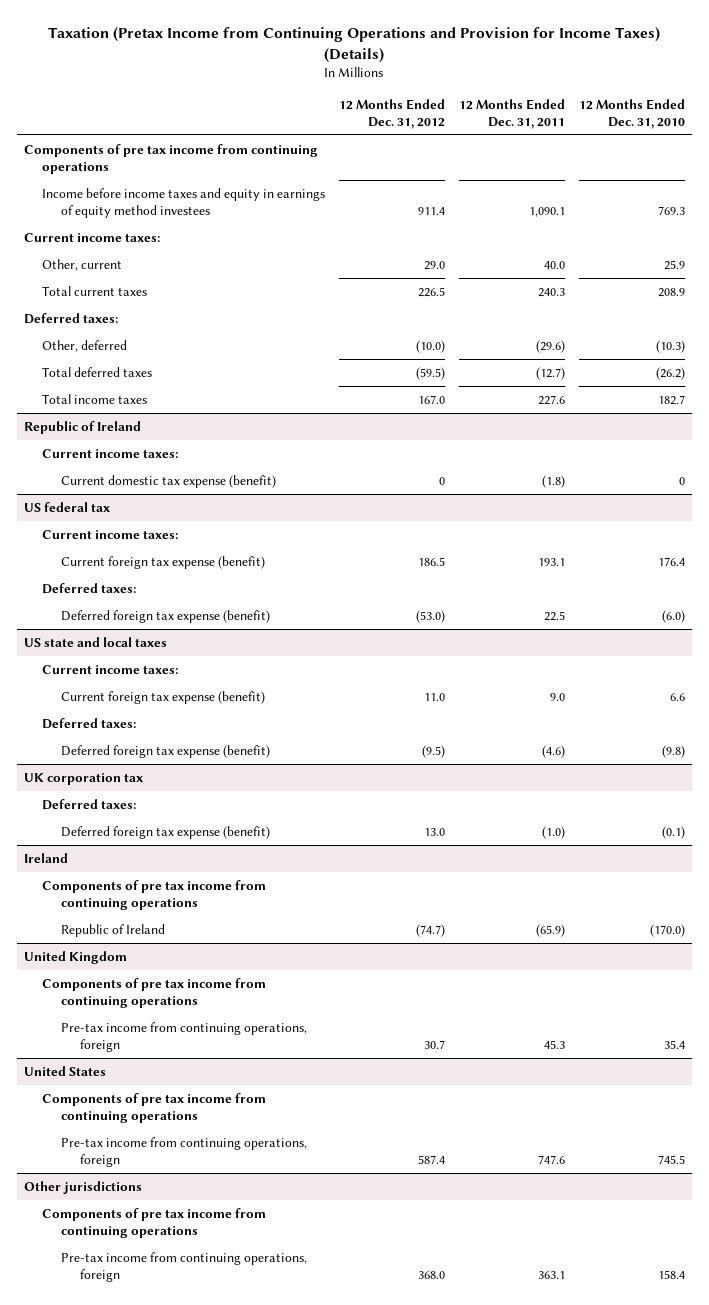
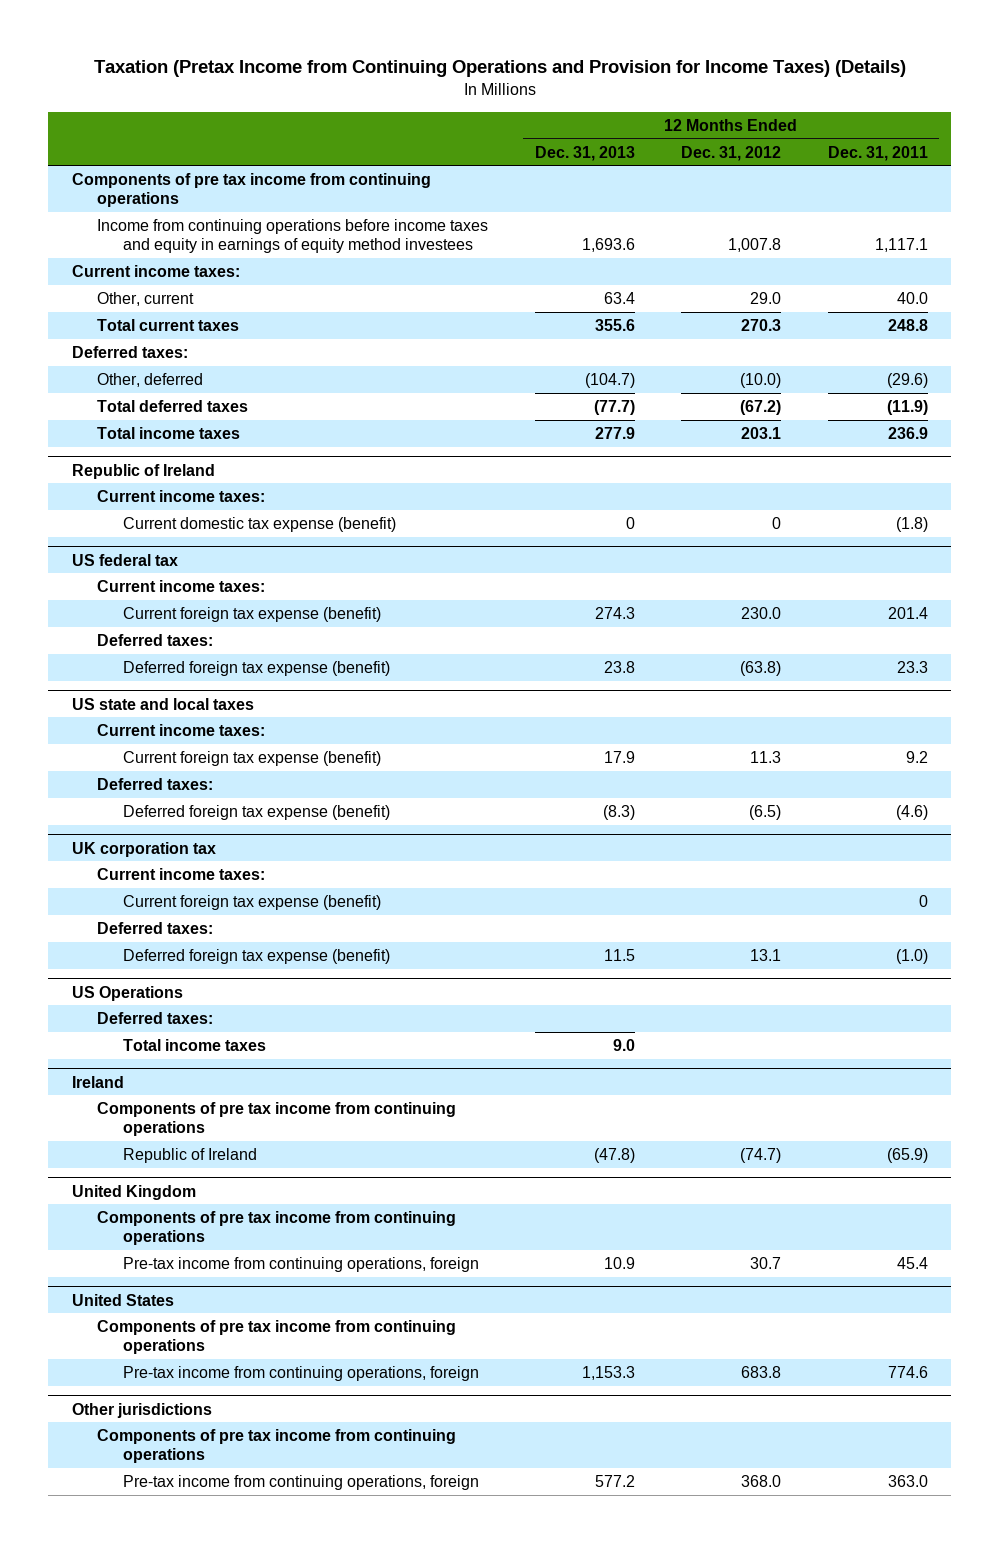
[579,98,686,129] 12 Months Ended Dec. 31, 2010 -> none
none -> [534,145,635,161] Dec. 31, 2013
[42,187,326,218] Income before income taxes and equity in earnings of equity method investees -> [97,219,489,253] Income from continuing operations before income taxes and equity in earnings of equity method investees
[418,206,446,215] 911.4 -> [728,237,782,252] 1,007.8
[529,206,566,217] 1,090.1 -> [874,237,928,252] 1,117.1
[418,286,446,297] 226.5 -> [741,319,782,332] 270.3
[538,287,566,297] 240.3 -> [887,319,928,332] 248.8
[416,366,446,380] (59.5) -> [740,400,782,416] (67.2)
[536,366,566,380] (12.7) -> [886,400,928,416] (11.9)
[418,394,446,404] 167.0 -> [741,427,782,440] 203.1
[538,394,566,405] 227.6 -> [887,427,928,440] 236.9
[418,556,446,566] 186.5 -> [741,607,782,620] 230.0
[538,557,566,566] 193.1 -> [887,607,928,620] 201.4
[416,609,446,623] (53.0) -> [740,661,782,677] (63.8)
[544,610,566,621] 22.5 -> [896,661,928,674] 23.3
[424,692,446,701] 11.0 -> [750,751,782,764] 11.3
[550,692,566,701] 9.0 -> [905,751,928,764] 9.2
[422,744,446,758] (9.5) -> [749,805,782,821] (6.5)
none -> [97,868,266,881] Current income taxes:
none -> [123,895,382,911] Current foreign tax expense (benefit)
[424,827,446,836] 13.0 -> [750,949,782,962] 13.1
none -> [71,985,183,1001] US Operations
none -> [97,1012,214,1025] Deferred taxes:
none -> [123,1039,267,1052] Total income taxes
[544,1039,566,1049] 45.3 -> [896,1257,928,1270] 45.4
[418,1154,446,1164] 587.4 -> [741,1366,782,1379] 683.8
[538,1154,566,1164] 747.6 -> [887,1366,928,1379] 774.6
[538,1270,566,1279] 363.1 -> [887,1475,928,1488] 363.0

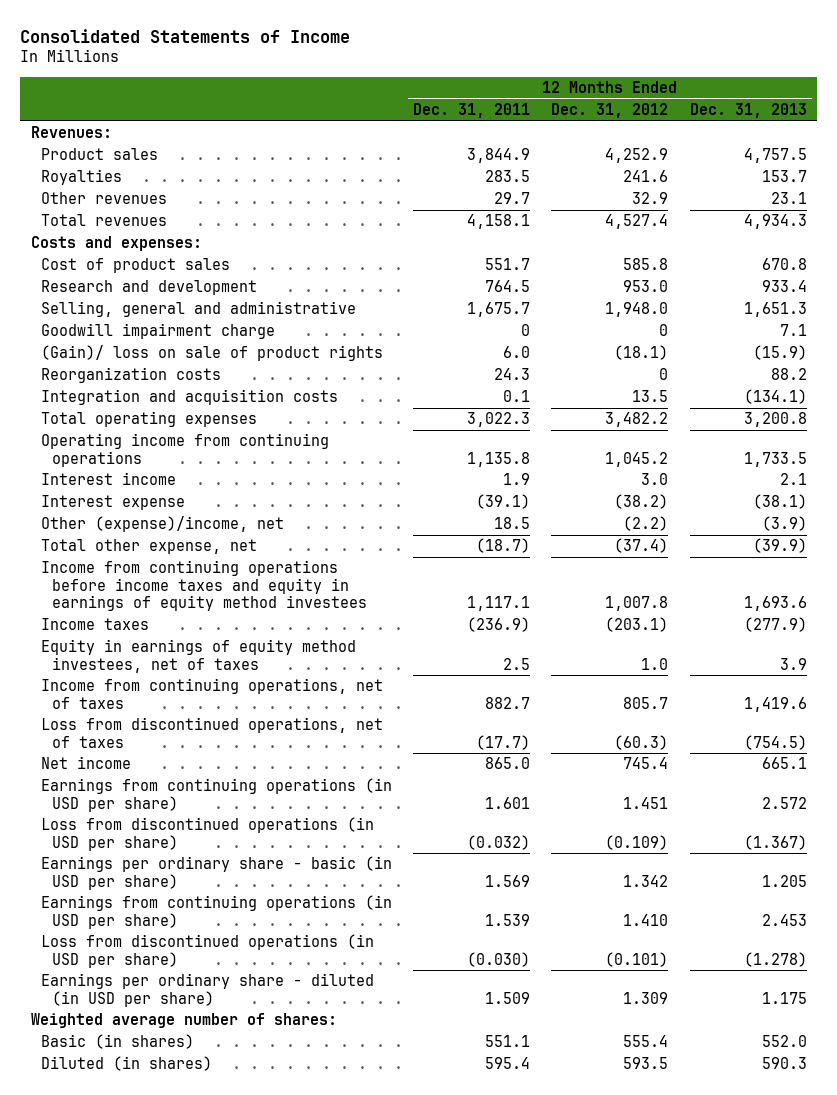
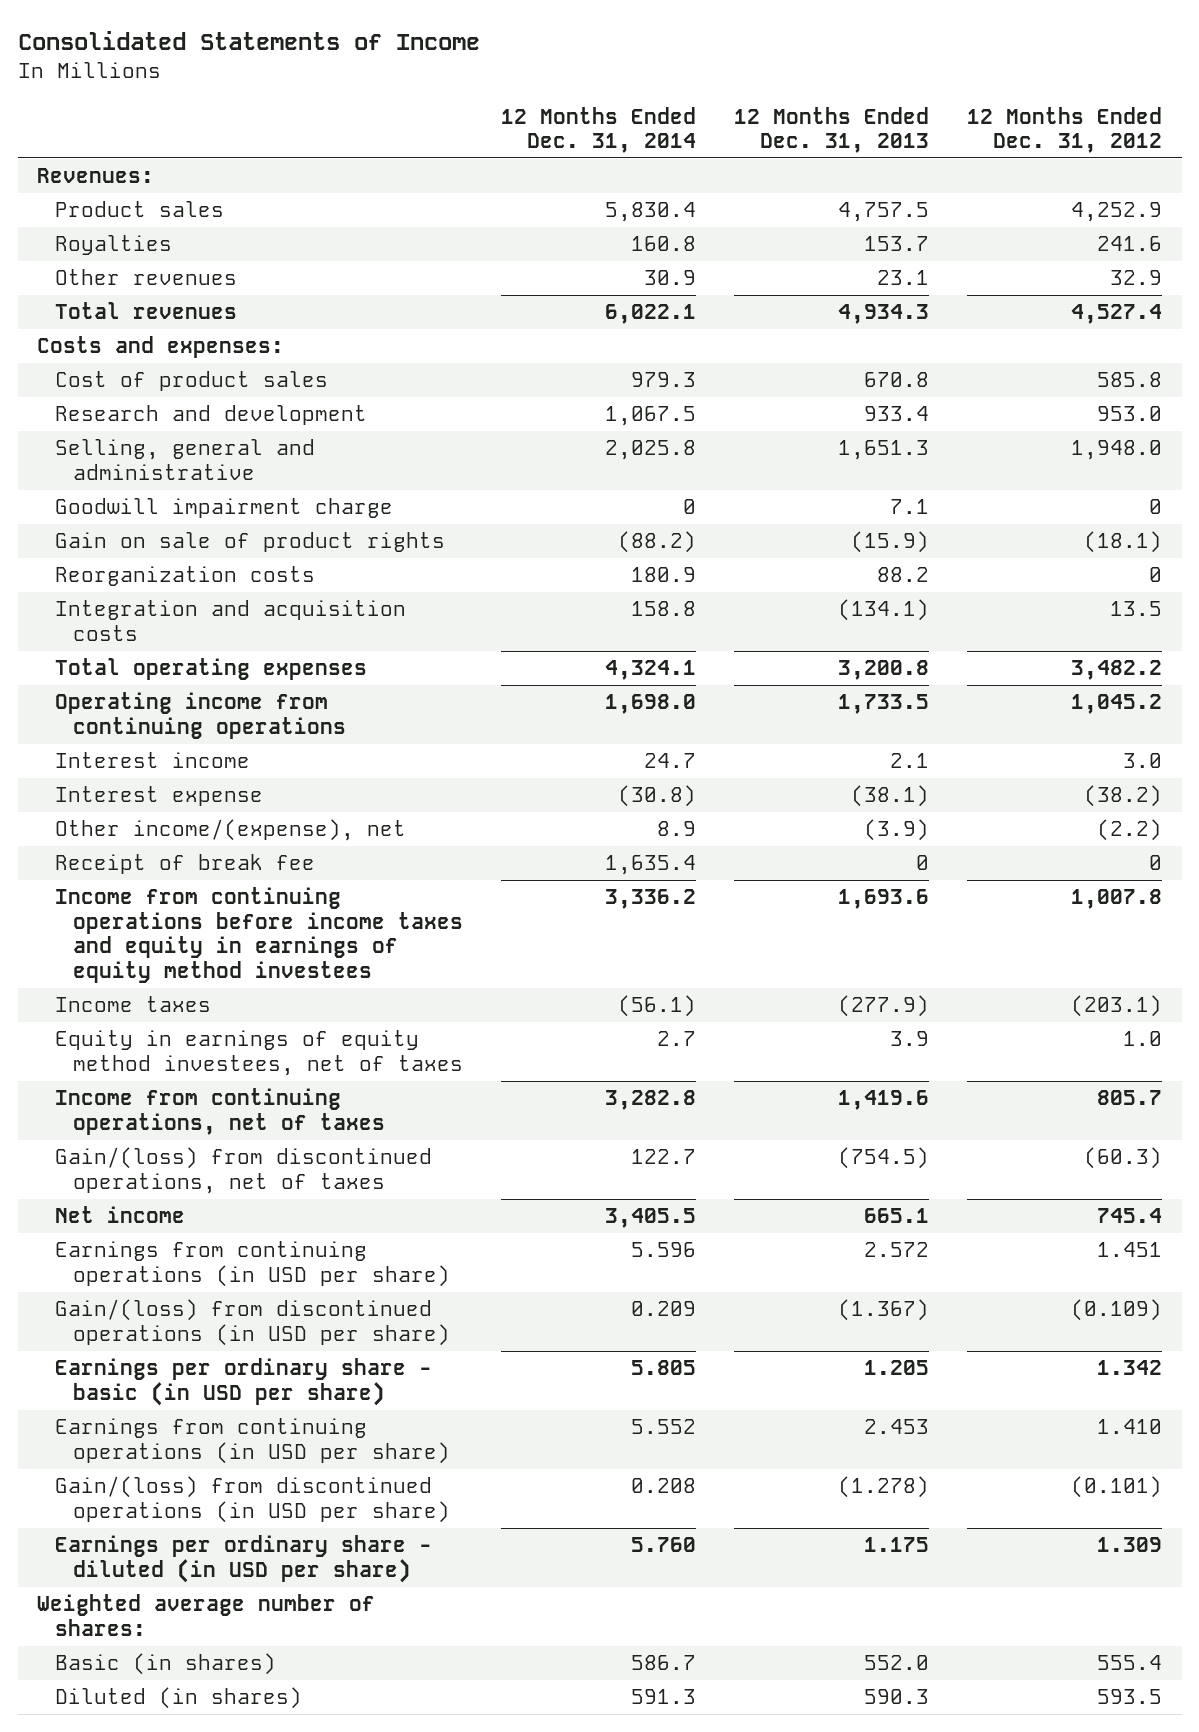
[413,102,531,118] Dec. 31, 2011 -> none
none -> [501,106,697,153] 12 Months Ended Dec. 31, 2014
[41,345,384,362] (Gain)/ loss on sale of product rights -> [54,532,445,553] Gain on sale of product rights
[41,539,258,555] Total other expense, net -> none
[41,516,285,533] Other (expense)/income, net -> [54,819,406,842] Other income/(expense), net
none -> [54,854,315,875] Receipt of break fee
[41,717,384,748] Loss from discontinued operations, net of taxes -> [54,1147,432,1194] Gain/(loss) from discontinued operations, net of taxes
[41,817,375,851] Loss from discontinued operations (in USD per share) -> [54,1299,451,1346] Gain/(loss) from discontinued operations (in USD per share)
[41,934,375,968] Loss from discontinued operations (in USD per share) -> [54,1476,451,1523] Gain/(loss) from discontinued operations (in USD per share)

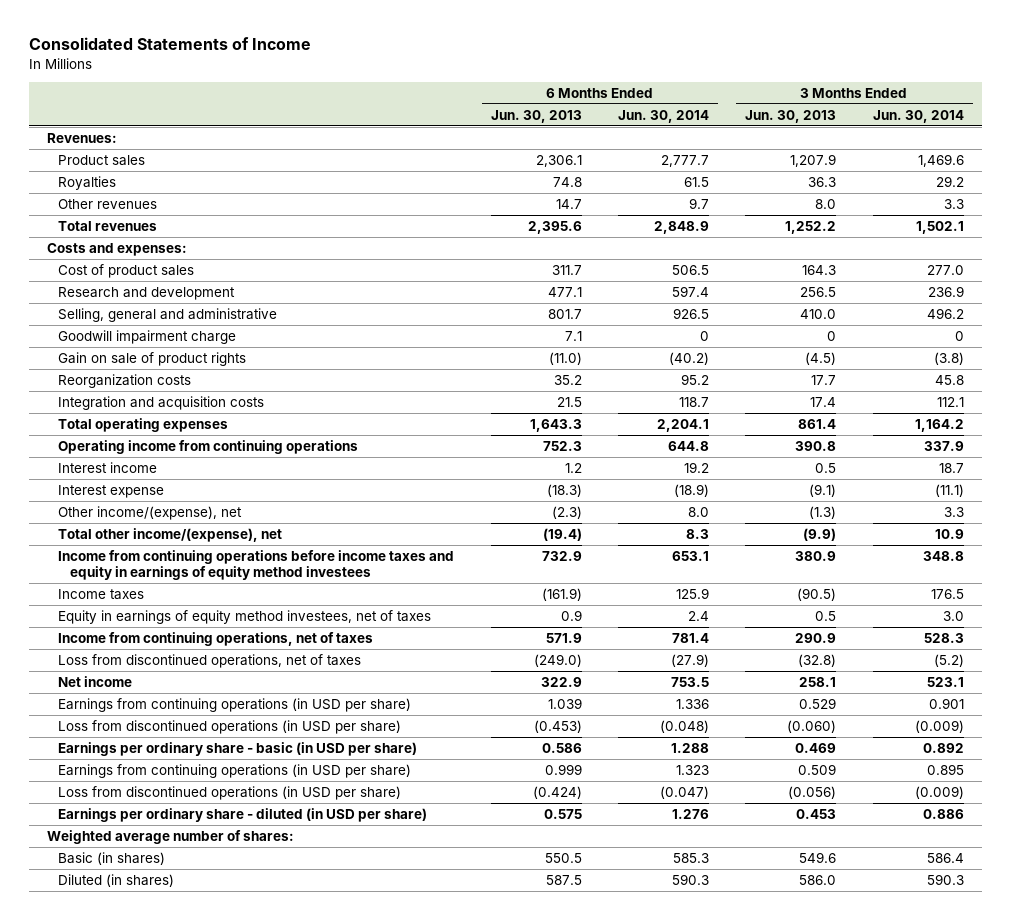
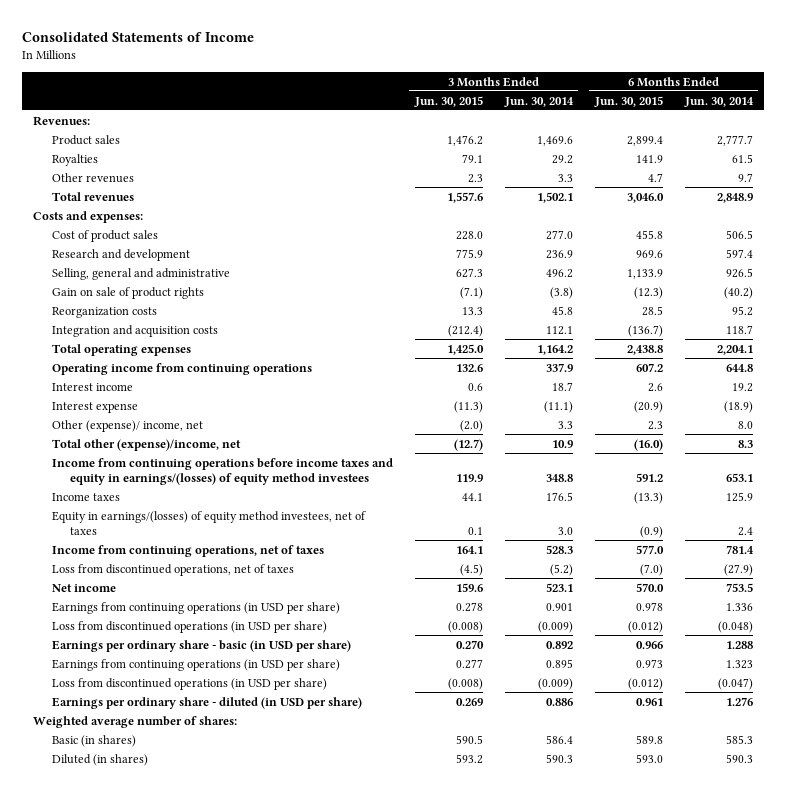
[490,109,582,123] Jun. 30, 2013 -> none
[745,109,837,123] Jun. 30, 2013 -> none
none -> [413,95,483,107] Jun. 30, 2015
none -> [593,95,663,107] Jun. 30, 2015
[58,329,237,344] Goodwill impairment charge -> none
[58,505,243,520] Other income/(expense), net -> [51,419,203,432] Other (expense)/ income, net
[58,527,283,542] Total other income/(expense), net -> [51,438,241,451] Total other (expense)/income, net
[58,549,455,581] Income from continuing operations before income taxes and equity in earnings of equity method investees -> [51,457,393,485] Income from continuing operations before income taxes and equity in earnings/(losses) of equity method investees
[58,609,432,624] Equity in earnings of equity method investees, net of taxes -> [51,510,366,535] Equity in earnings/(losses) of equity method investees, net of taxes

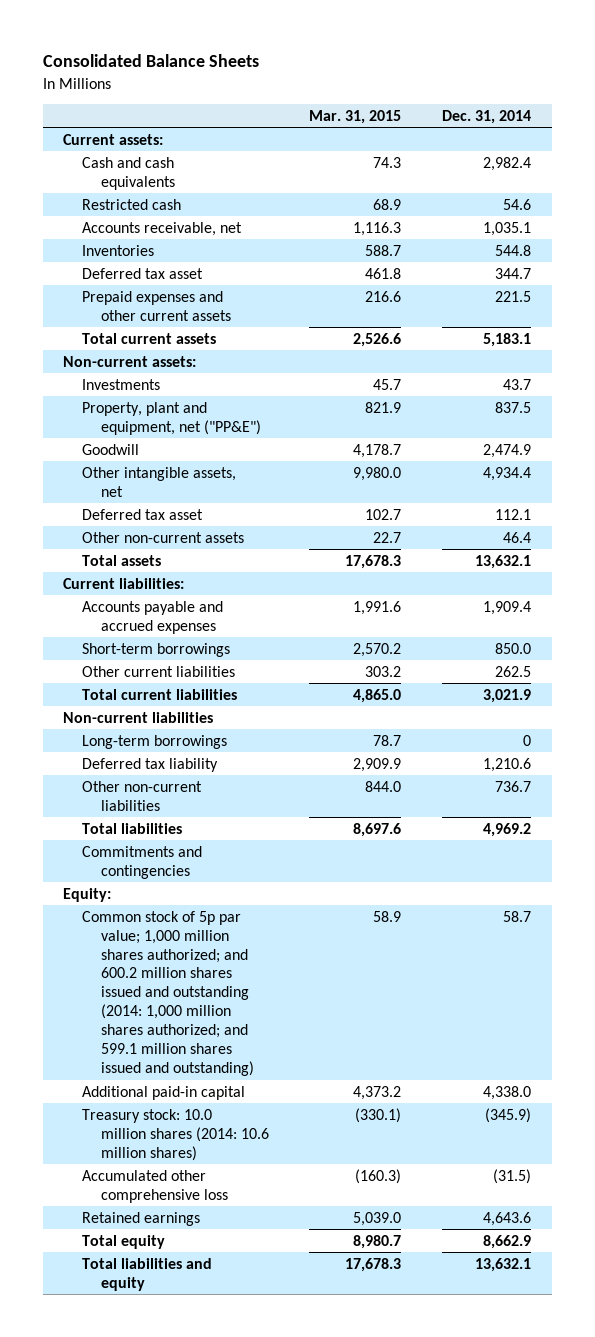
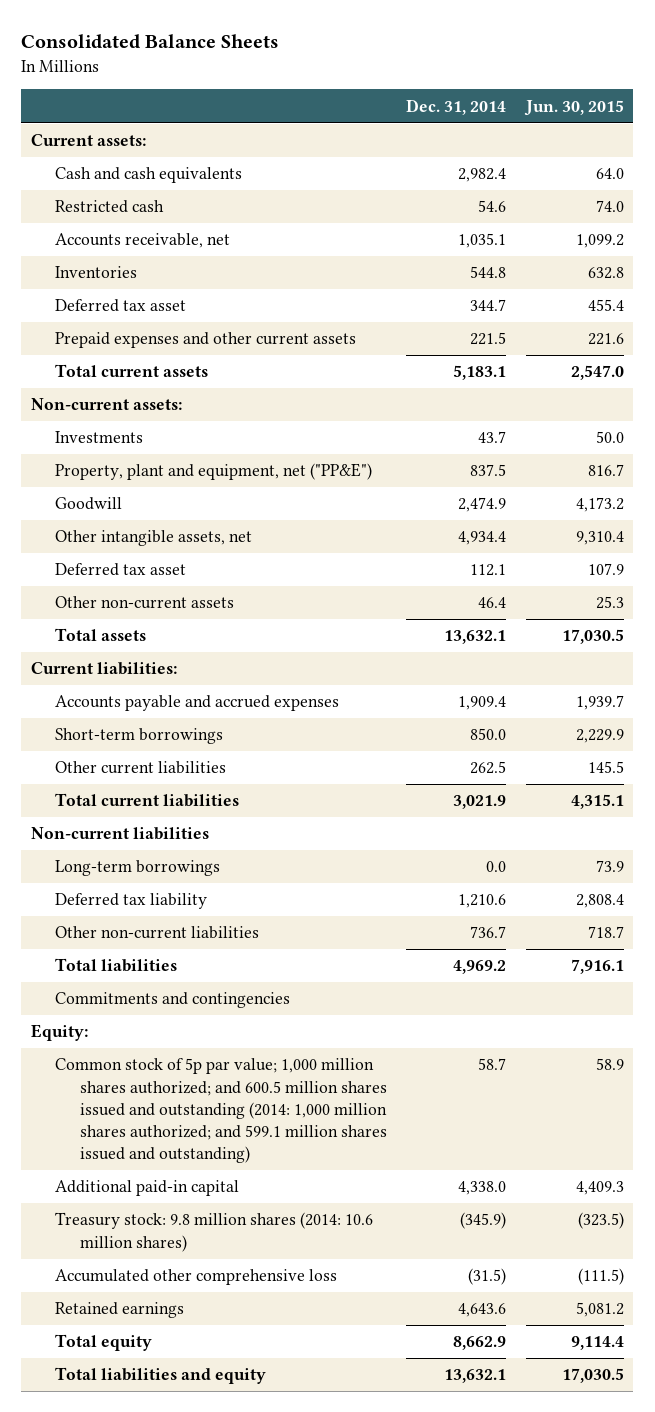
[309,109,402,124] Mar. 31, 2015 -> none
none -> [523,99,624,116] Jun. 30, 2015
[523,734,532,746] 0 -> [486,861,507,873] 0.0
[81,910,254,1077] Common stock of 5p par value; 1,000 million shares authorized; and 600.2 million shares issued and outstanding (2014: 1,000 million shares authorized; and 599.1 million shares issued and outstanding) -> [55,1058,388,1164] Common stock of 5p par value; 1,000 million shares authorized; and 600.5 million shares issued and outstanding (2014: 1,000 million shares authorized; and 599.1 million shares issued and outstanding)
[81,1108,269,1161] Treasury stock: 10.0 million shares (2014: 10.6 million shares) -> [55,1212,374,1252] Treasury stock: 9.8 million shares (2014: 10.6 million shares)

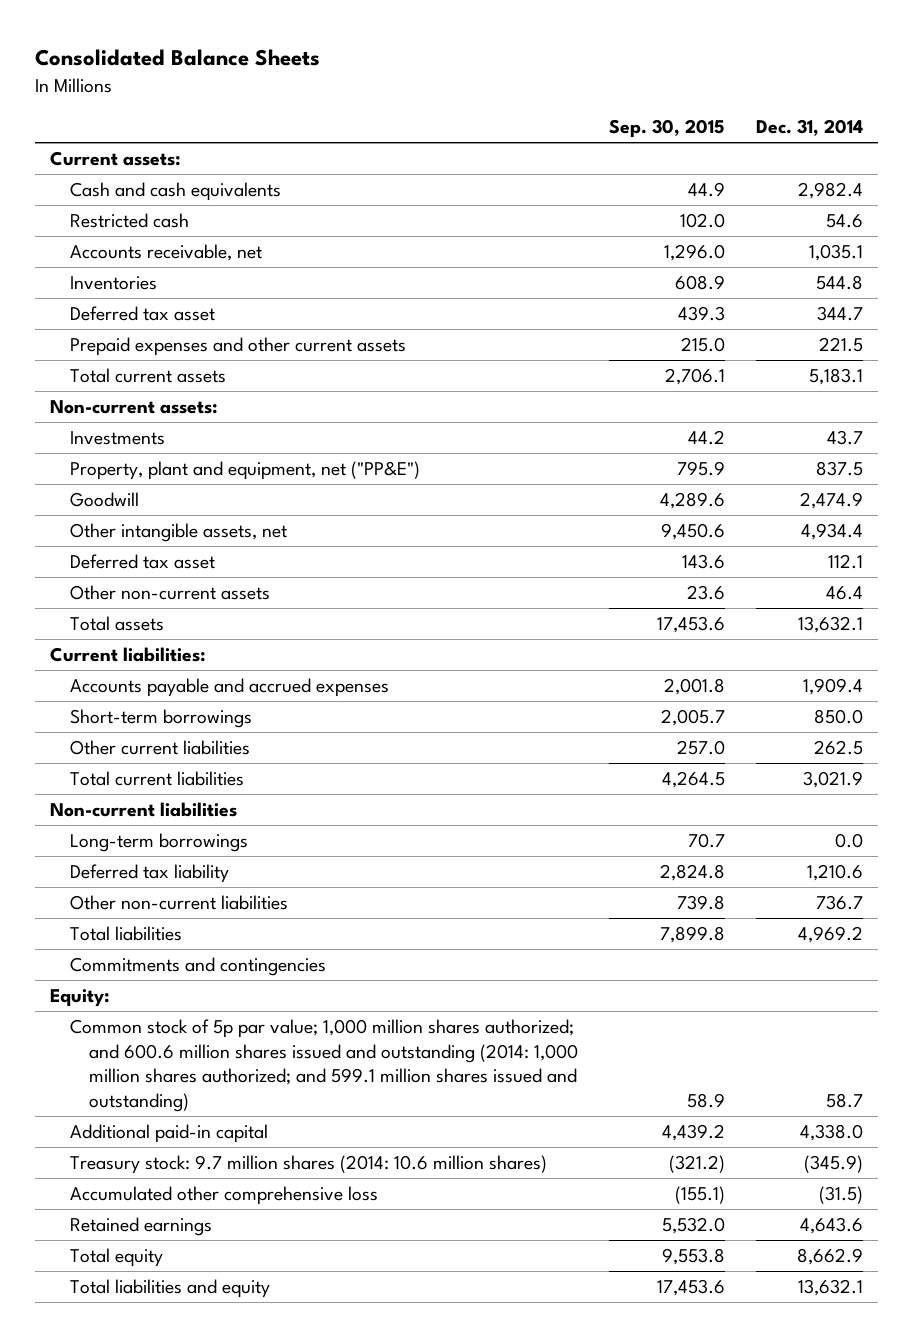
[523,99,624,116] Jun. 30, 2015 -> none
none -> [608,119,725,139] Sep. 30, 2015
[55,1058,388,1164] Common stock of 5p par value; 1,000 million shares authorized; and 600.5 million shares issued and outstanding (2014: 1,000 million shares authorized; and 599.1 million shares issued and outstanding) -> [69,1018,578,1112] Common stock of 5p par value; 1,000 million shares authorized; and 600.6 million shares issued and outstanding (2014: 1,000 million shares authorized; and 599.1 million shares issued and outstanding)
[55,1212,374,1252] Treasury stock: 9.8 million shares (2014: 10.6 million shares) -> [69,1154,547,1174] Treasury stock: 9.7 million shares (2014: 10.6 million shares)

